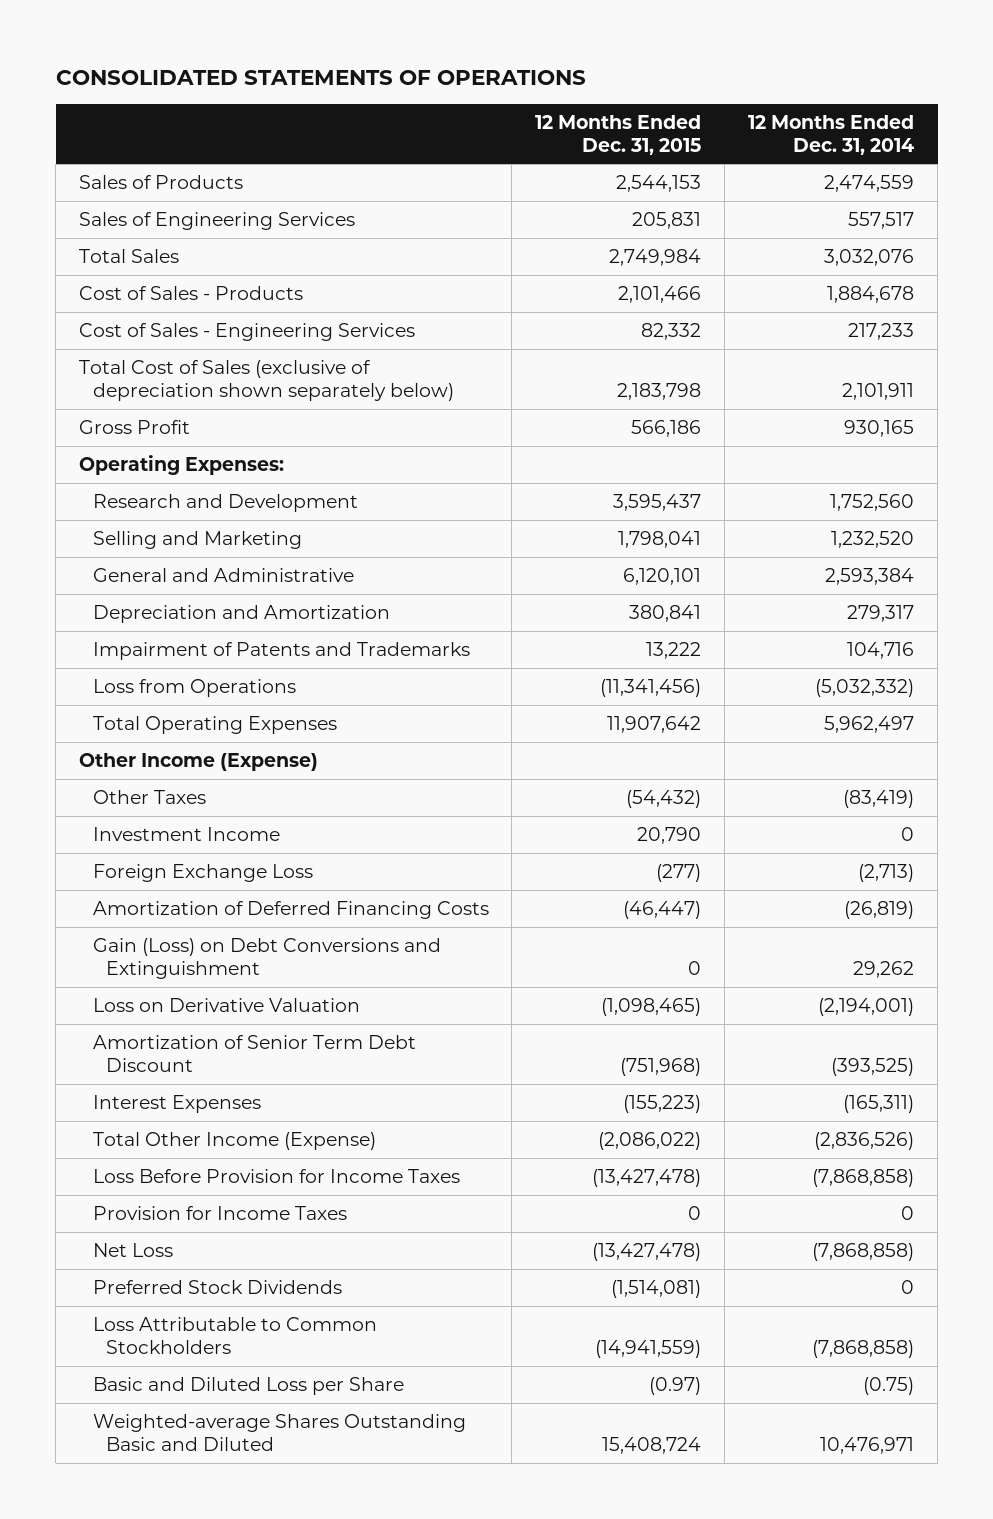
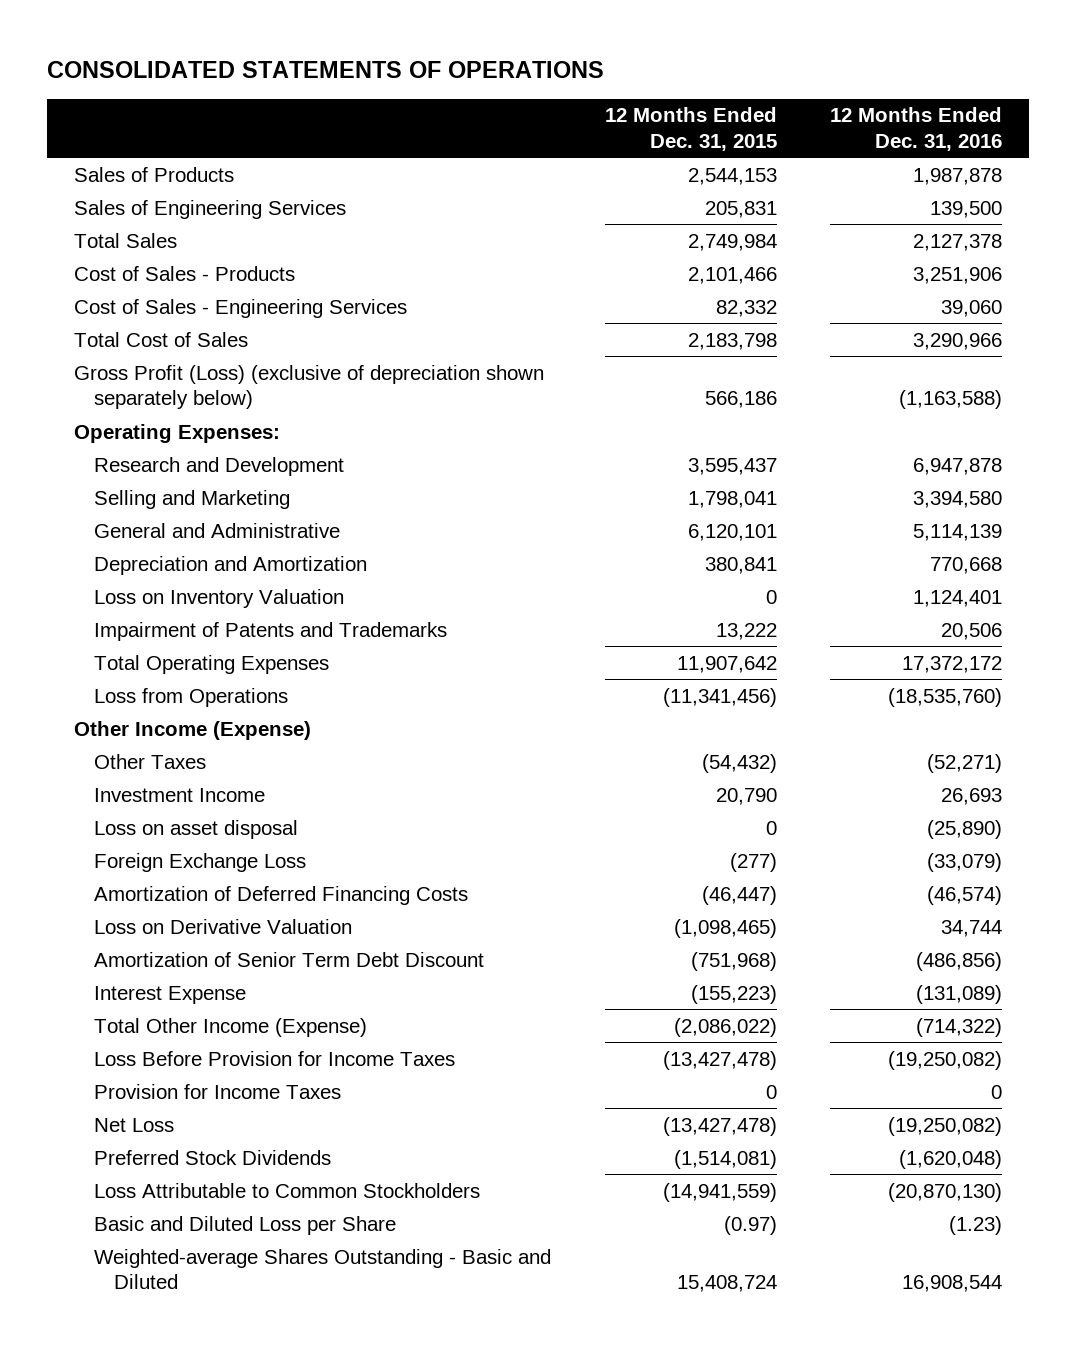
[748,114,915,155] 12 Months Ended Dec. 31, 2014 -> none
none -> [830,107,1003,151] 12 Months Ended Dec. 31, 2016
[79,359,454,401] Total Cost of Sales (exclusive of depreciation shown separately below) -> [73,331,248,347] Total Cost of Sales
[79,419,191,434] Gross Profit -> [73,364,544,410] Gross Profit (Loss) (exclusive of depreciation shown separately below)
none -> [93,588,344,608] Loss on Inventory Valuation
[92,678,296,697] Loss from Operations -> [93,687,288,707] Loss from Operations
none -> [93,819,298,839] Loss on asset disposal
[92,937,441,979] Gain (Loss) on Debt Conversions and Extinguishment -> none
[92,1094,261,1113] Interest Expenses -> [93,985,246,1004] Interest Expense
[92,1413,466,1451] Weighted-average Shares Outstanding Basic and Diluted -> [93,1248,551,1290] Weighted-average Shares Outstanding - Basic and Diluted

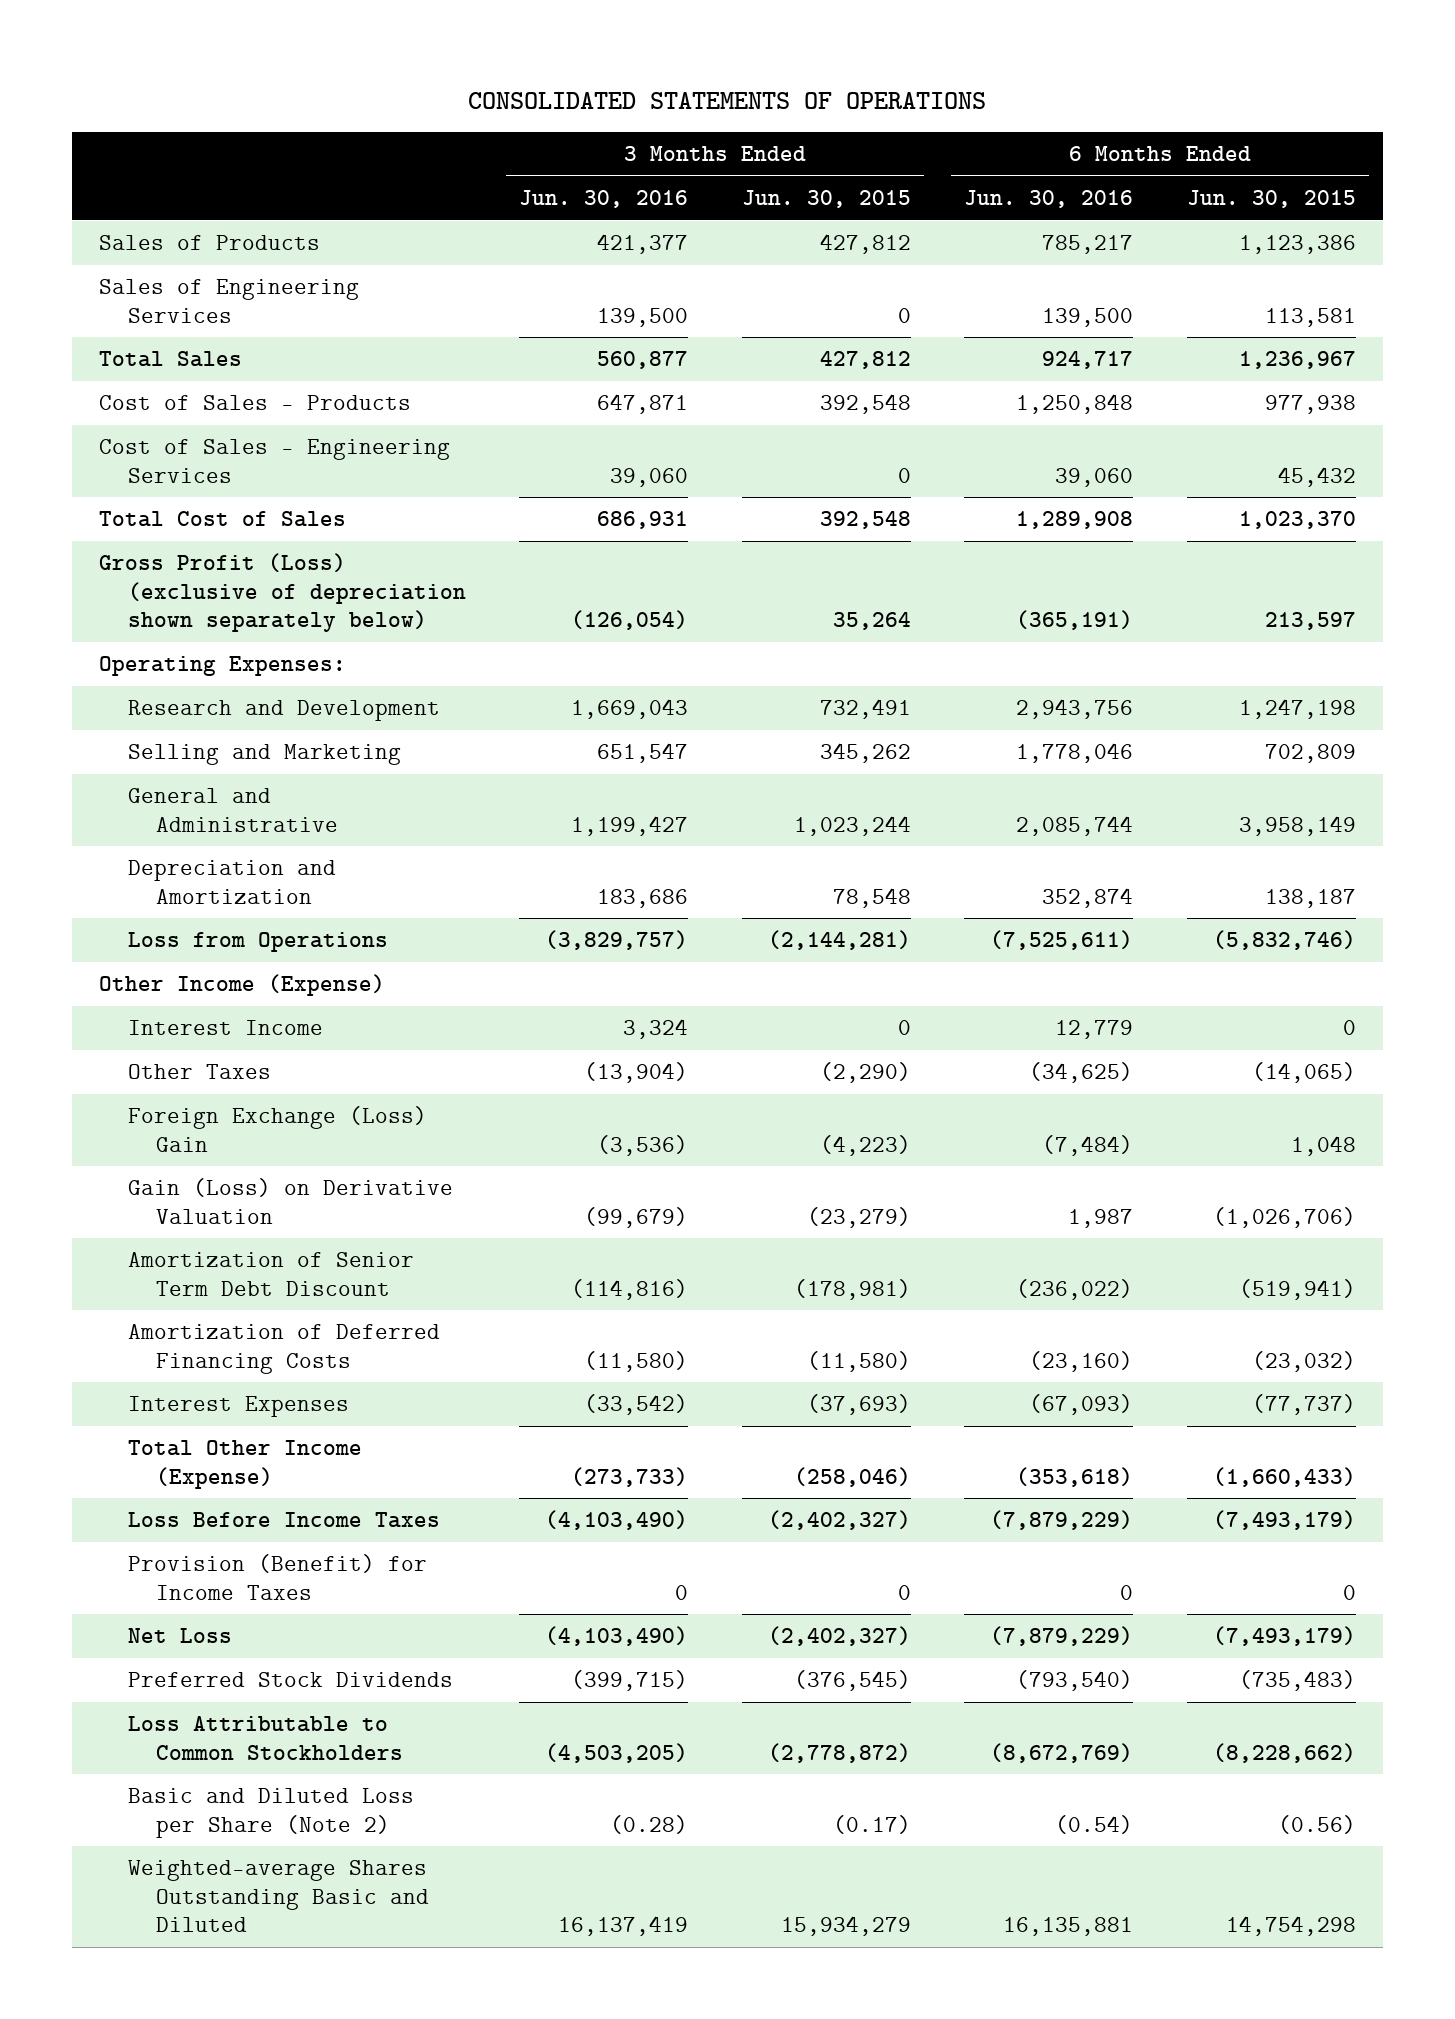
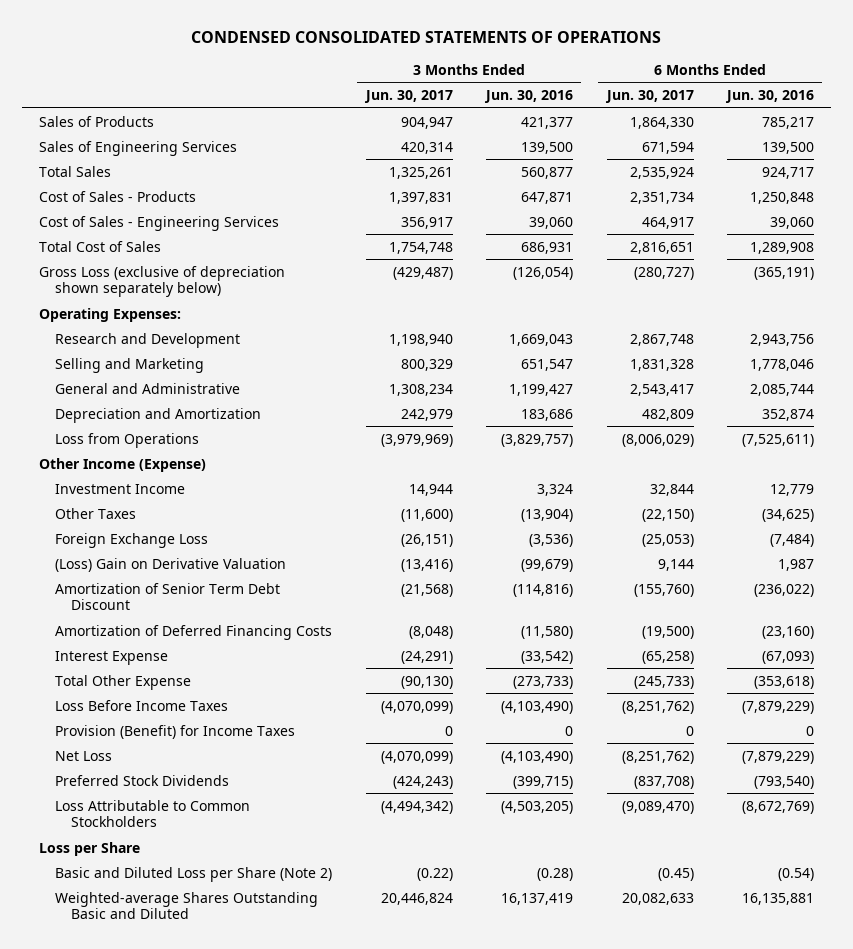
[468,91,987,109] CONSOLIDATED STATEMENTS OF OPERATIONS -> [191,31,662,44] CONDENSED CONSOLIDATED STATEMENTS OF OPERATIONS
[741,189,911,208] Jun. 30, 2015 -> none
[1186,189,1356,208] Jun. 30, 2015 -> none
none -> [363,90,453,104] Jun. 30, 2017
none -> [604,90,694,104] Jun. 30, 2017
[99,553,466,633] Gross Profit (Loss) (exclusive of depreciation shown separately below) -> [38,265,285,298] Gross Loss (exclusive of depreciation shown separately below)
[127,1020,323,1036] Interest Income -> [54,483,185,494] Investment Income
[127,1106,427,1152] Foreign Exchange (Loss) Gain -> [54,532,208,548] Foreign Exchange Loss
[127,1178,453,1224] Gain (Loss) on Derivative Valuation -> [54,557,286,572] (Loss) Gain on Derivative Valuation
[127,1396,349,1418] Interest Expenses -> [54,650,168,665] Interest Expense
[127,1440,362,1489] Total Other Income (Expense) -> [54,674,191,690] Total Other Expense
none -> [38,841,140,856] Loss per Share

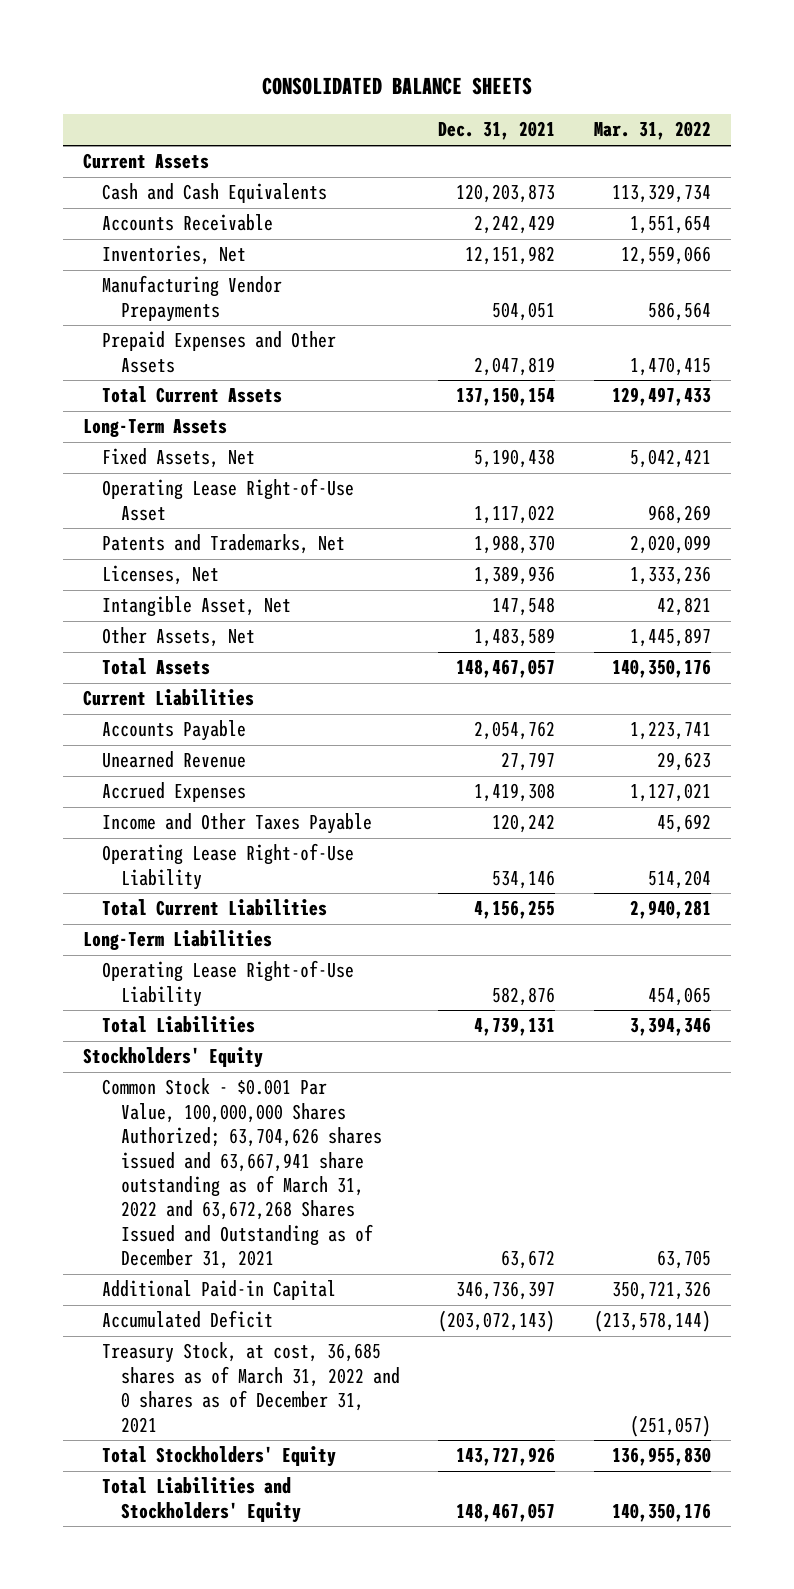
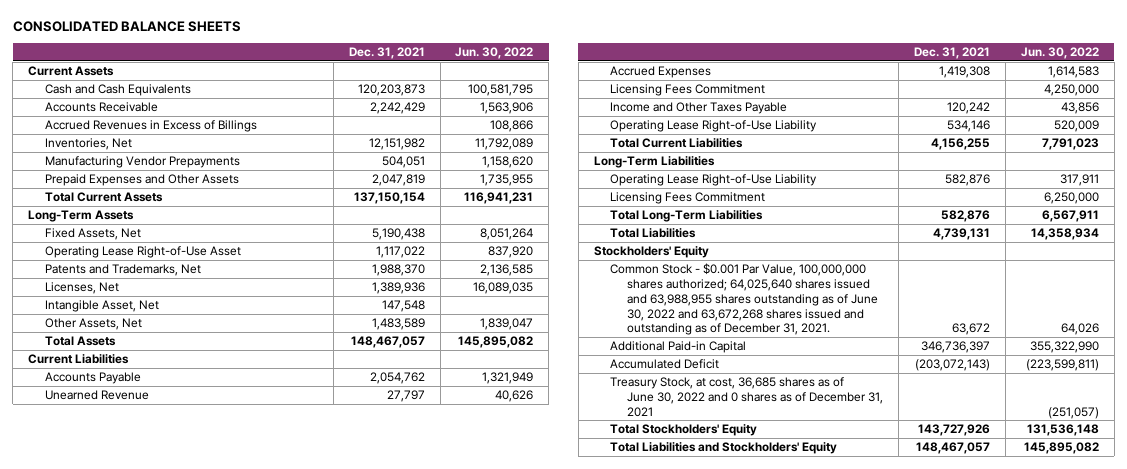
[594,121,712,141] Mar. 31, 2022 -> none
none -> [455,47,534,60] Jun. 30, 2022
none -> [45,120,258,133] Accrued Revenues in Excess of Billings
none -> [610,84,766,97] Licensing Fees Commitment
none -> [610,192,766,205] Licensing Fees Commitment
none -> [610,210,764,223] Total Long-Term Liabilities
[101,1078,382,1270] Common Stock - $0.001 Par Value, 100,000,000 Shares Authorized; 63,704,626 shares issued and 63,667,941 share outstanding as of March 31, 2022 and 63,672,268 Shares Issued and Outstanding as of December 31, 2021 -> [610,263,879,336] Common Stock - $0.001 Par Value, 100,000,000 shares authorized; 64,025,640 shares issued and 63,988,955 shares outstanding as of June 30, 2022 and 63,672,268 shares issued and outstanding as of December 31, 2021.
[101,1342,400,1433] Treasury Stock, at cost, 36,685 shares as of March 31, 2022 and 0 shares as of December 31, 2021 -> [610,377,884,417] Treasury Stock, at cost, 36,685 shares as of June 30, 2022 and 0 shares as of December 31, 2021

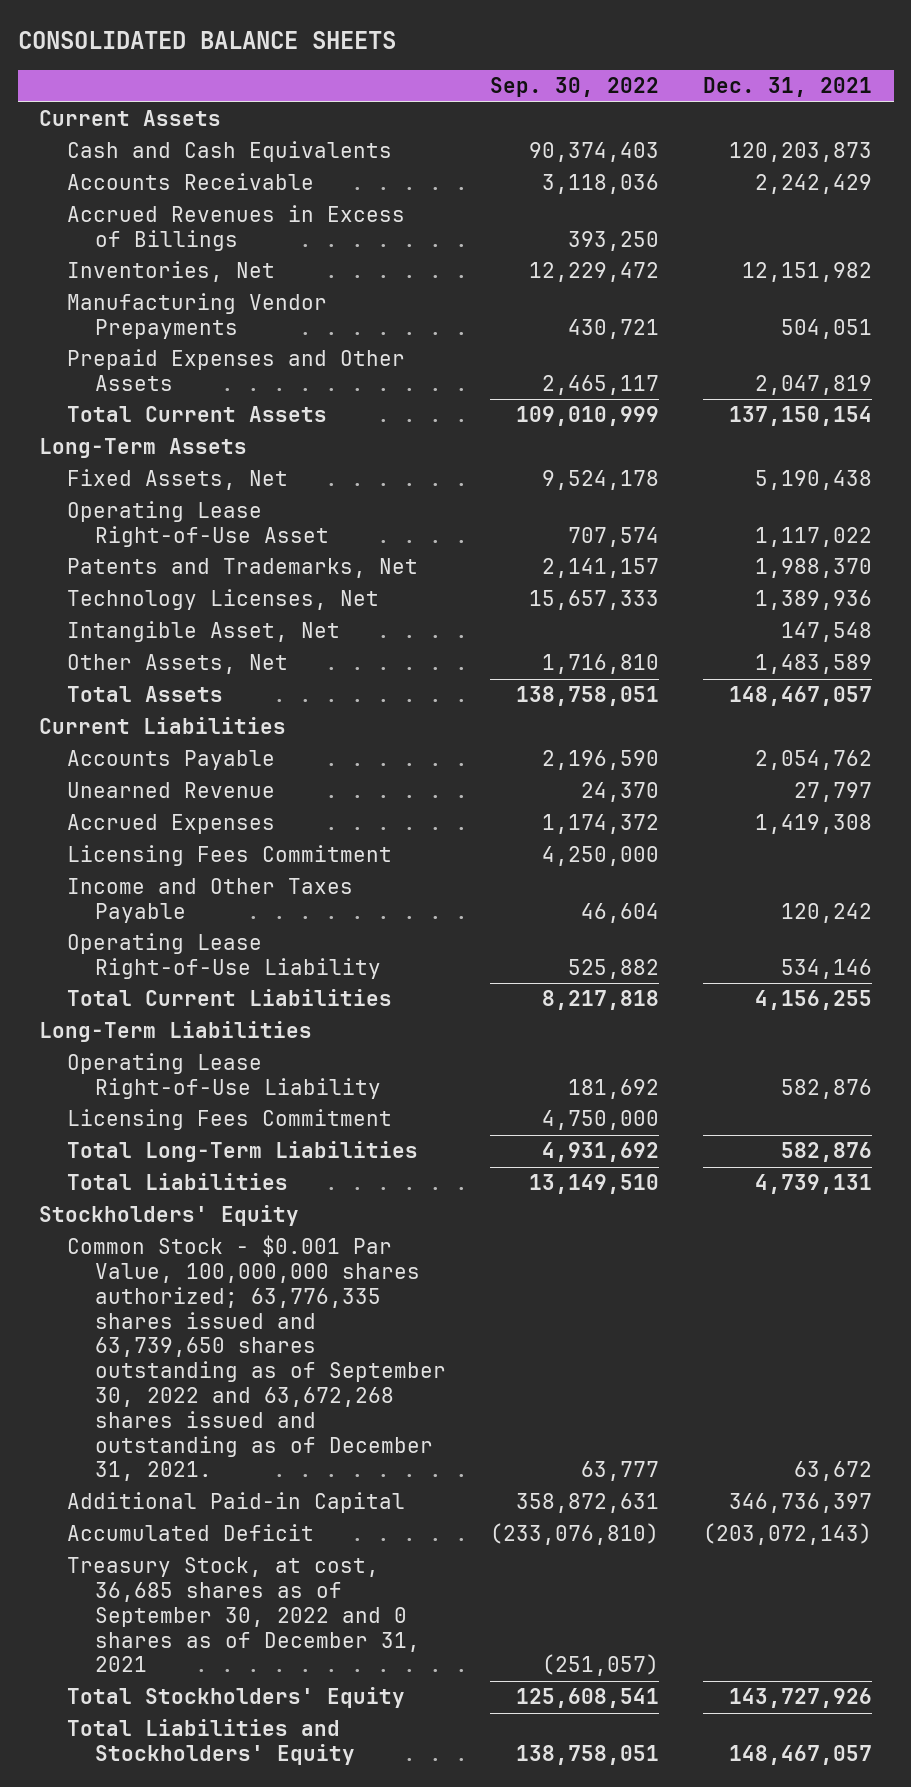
[455,47,534,60] Jun. 30, 2022 -> none
none -> [489,77,659,98] Sep. 30, 2022
[45,282,120,295] Licenses, Net -> [67,589,380,611] Technology Licenses, Net
[610,263,879,336] Common Stock - $0.001 Par Value, 100,000,000 shares authorized; 64,025,640 shares issued and 63,988,955 shares outstanding as of June 30, 2022 and 63,672,268 shares issued and outstanding as of December 31, 2021. -> [67,1235,446,1482] Common Stock - $0.001 Par Value, 100,000,000 shares authorized; 63,776,335 shares issued and 63,739,650 shares outstanding as of September 30, 2022 and 63,672,268 shares issued and outstanding as of December 31, 2021.
[610,377,884,417] Treasury Stock, at cost, 36,685 shares as of June 30, 2022 and 0 shares as of December 31, 2021 -> [67,1557,420,1673] Treasury Stock, at cost, 36,685 shares as of September 30, 2022 and 0 shares as of December 31, 2021

